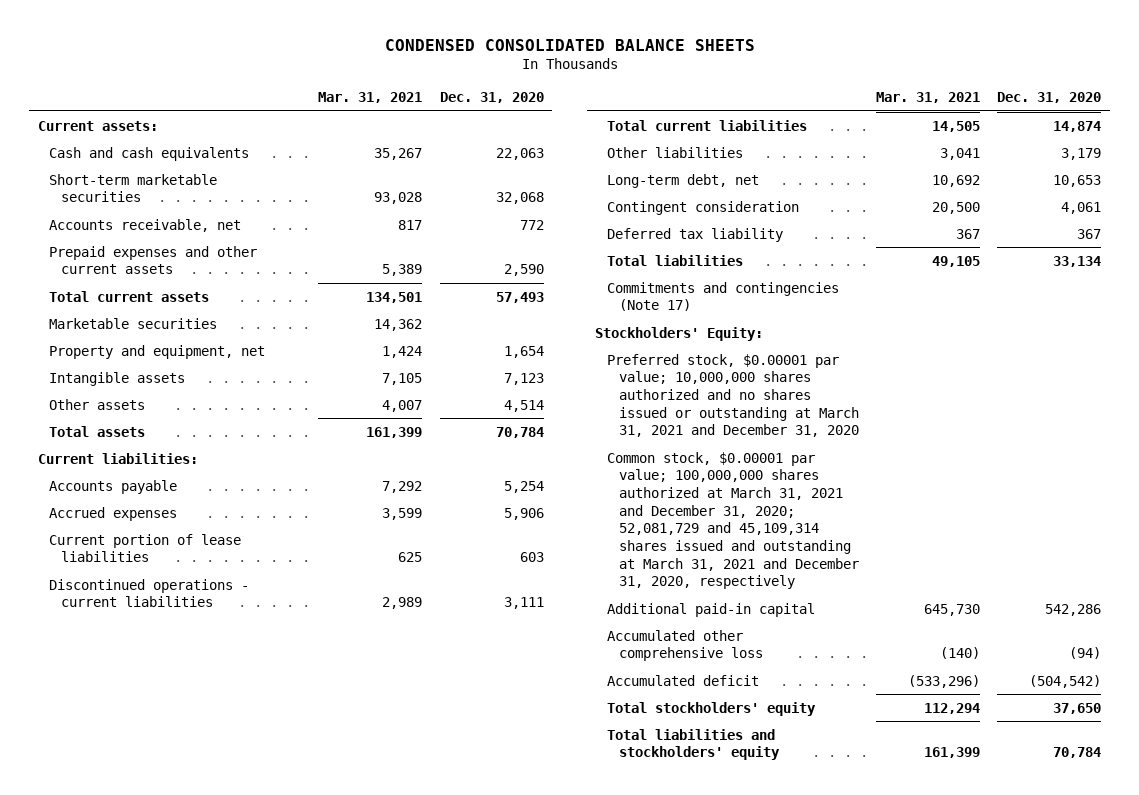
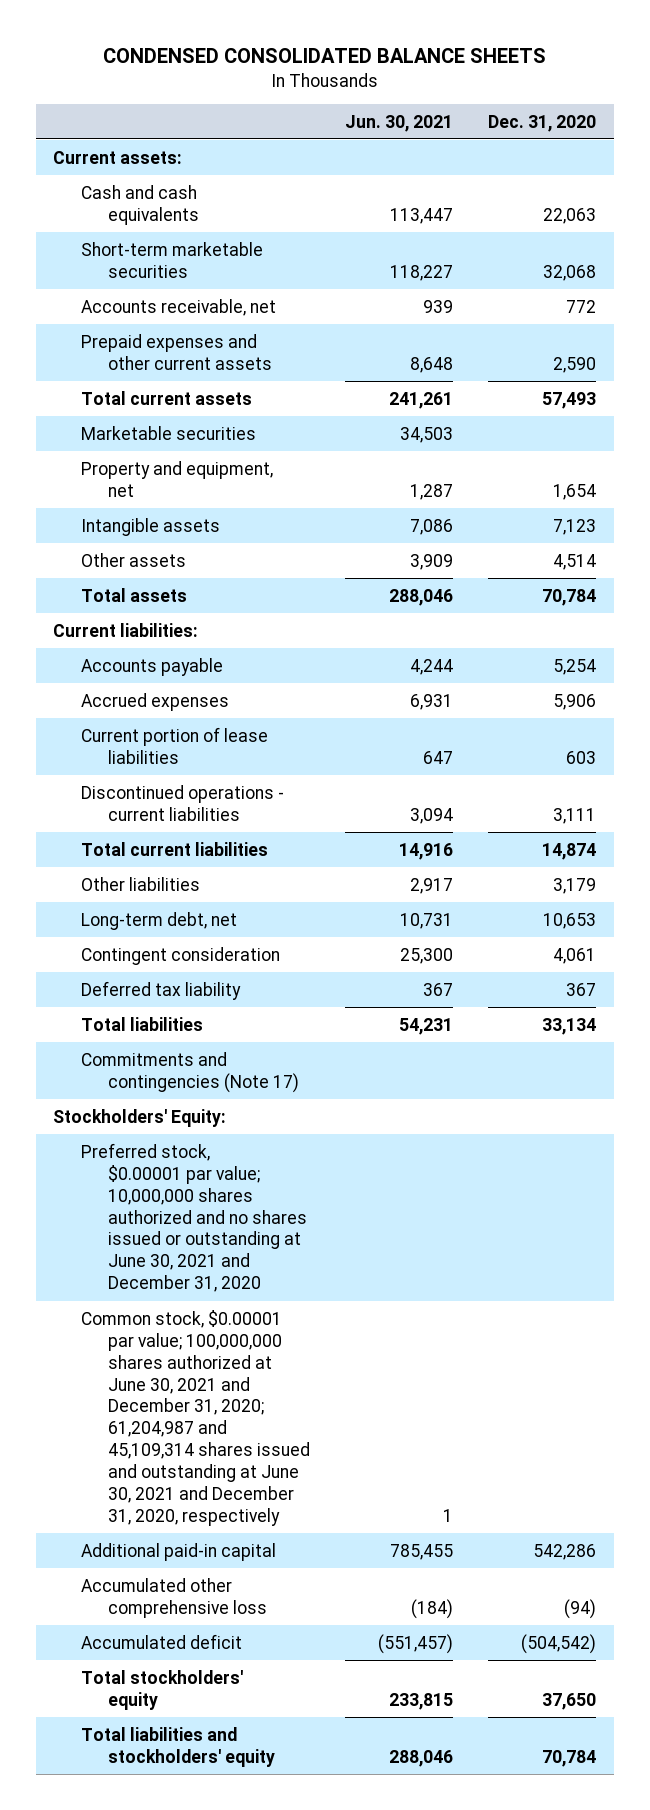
[318,91,423,103] Mar. 31, 2021 -> none
none -> [344,114,453,132] Jun. 30, 2021
[607,353,859,438] Preferred stock, $0.00001 par value; 10,000,000 shares authorized and no shares issued or outstanding at March 31, 2021 and December 31, 2020 -> [80,1142,307,1293] Preferred stock, $0.00001 par value; 10,000,000 shares authorized and no shares issued or outstanding at June 30, 2021 and December 31, 2020
[607,451,859,590] Common stock, $0.00001 par value; 100,000,000 shares authorized at March 31, 2021 and December 31, 2020; 52,081,729 and 45,109,314 shares issued and outstanding at March 31, 2021 and December 31, 2020, respectively -> [80,1309,310,1527] Common stock, $0.00001 par value; 100,000,000 shares authorized at June 30, 2021 and December 31, 2020; 61,204,987 and 45,109,314 shares issued and outstanding at June 30, 2021 and December 31, 2020, respectively

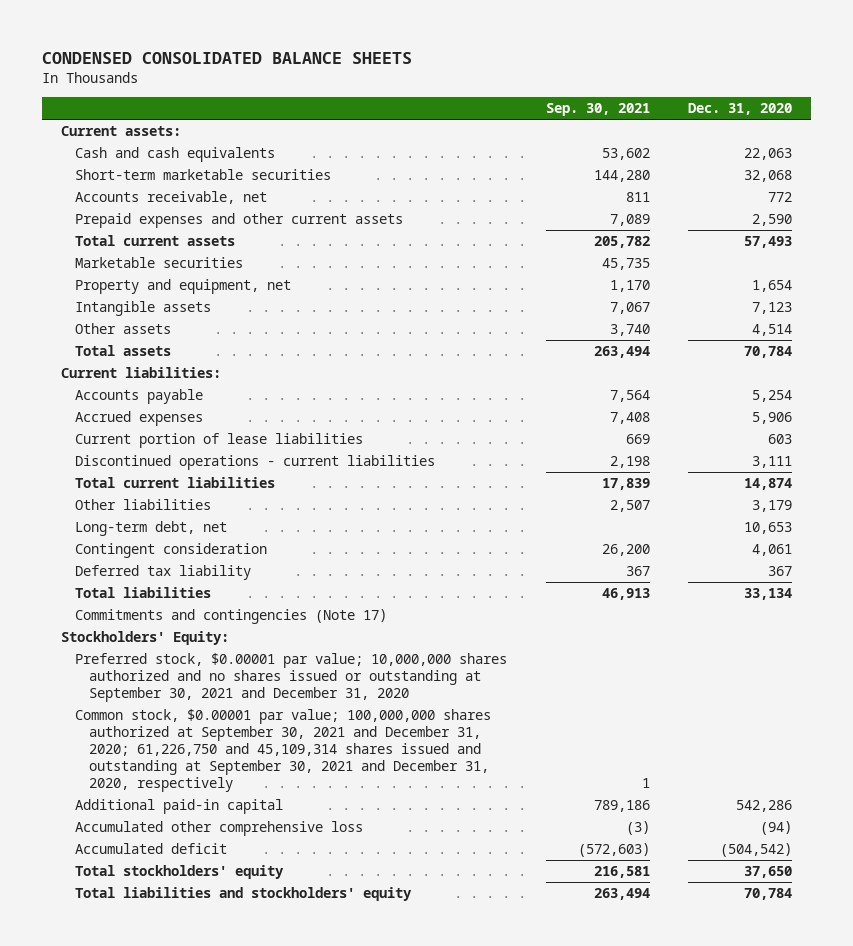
[344,114,453,132] Jun. 30, 2021 -> none
none -> [545,103,650,117] Sep. 30, 2021
[80,1142,307,1293] Preferred stock, $0.00001 par value; 10,000,000 shares authorized and no shares issued or outstanding at June 30, 2021 and December 31, 2020 -> [75,653,508,703] Preferred stock, $0.00001 par value; 10,000,000 shares authorized and no shares issued or outstanding at September 30, 2021 and December 31, 2020
[80,1309,310,1527] Common stock, $0.00001 par value; 100,000,000 shares authorized at June 30, 2021 and December 31, 2020; 61,204,987 and 45,109,314 shares issued and outstanding at June 30, 2021 and December 31, 2020, respectively -> [75,709,492,793] Common stock, $0.00001 par value; 100,000,000 shares authorized at September 30, 2021 and December 31, 2020; 61,226,750 and 45,109,314 shares issued and outstanding at September 30, 2021 and December 31, 2020, respectively

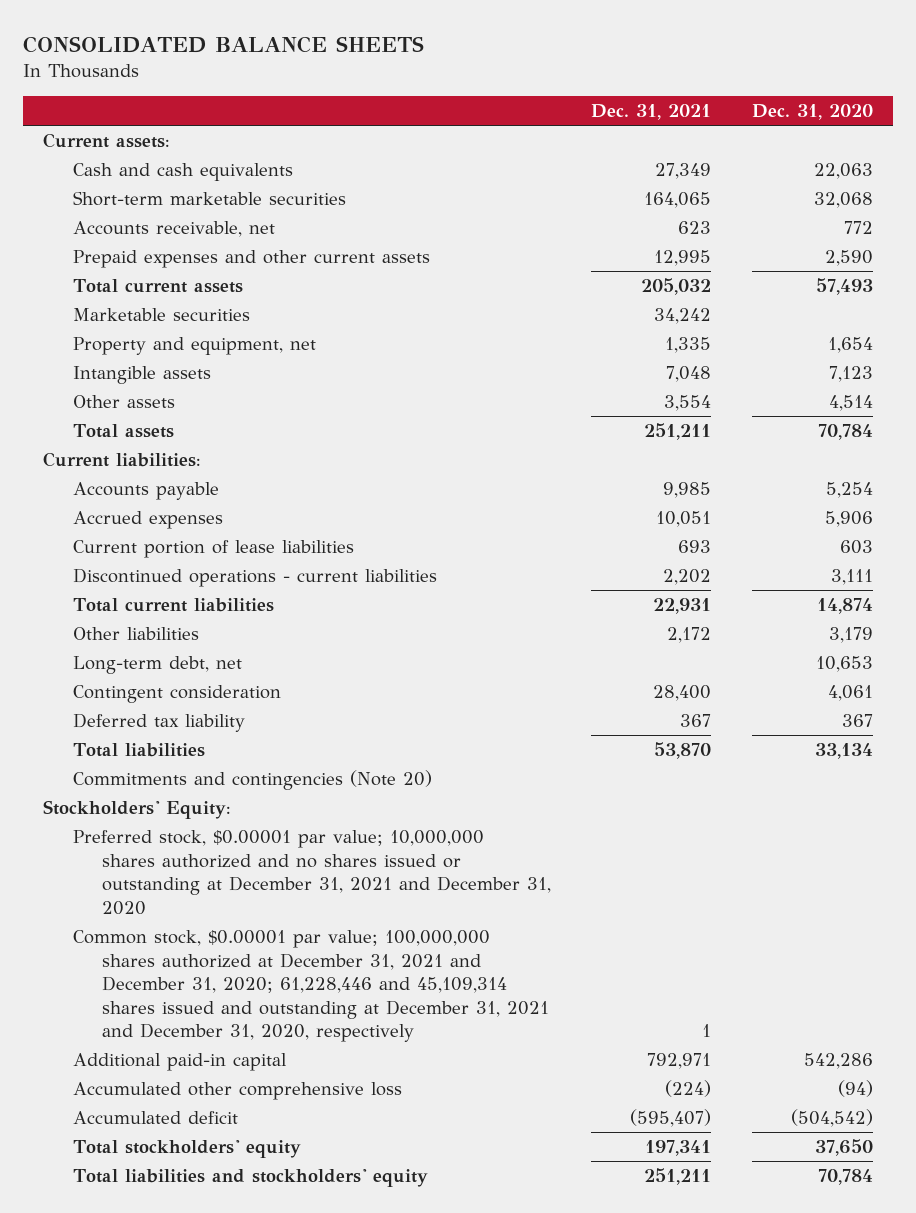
[41,51,412,64] CONDENSED CONSOLIDATED BALANCE SHEETS -> [22,35,424,53] CONSOLIDATED BALANCE SHEETS
[545,103,650,117] Sep. 30, 2021 -> none
none -> [591,103,712,120] Dec. 31, 2021
[75,609,388,625] Commitments and contingencies (Note 17) -> [72,770,432,791] Commitments and contingencies (Note 20)
[75,653,508,703] Preferred stock, $0.00001 par value; 10,000,000 shares authorized and no shares issued or outstanding at September 30, 2021 and December 31, 2020 -> [72,830,552,915] Preferred stock, $0.00001 par value; 10,000,000 shares authorized and no shares issued or outstanding at December 31, 2021 and December 31, 2020
[75,709,492,793] Common stock, $0.00001 par value; 100,000,000 shares authorized at September 30, 2021 and December 31, 2020; 61,226,750 and 45,109,314 shares issued and outstanding at September 30, 2021 and December 31, 2020, respectively -> [72,930,550,1043] Common stock, $0.00001 par value; 100,000,000 shares authorized at December 31, 2021 and December 31, 2020; 61,228,446 and 45,109,314 shares issued and outstanding at December 31, 2021 and December 31, 2020, respectively

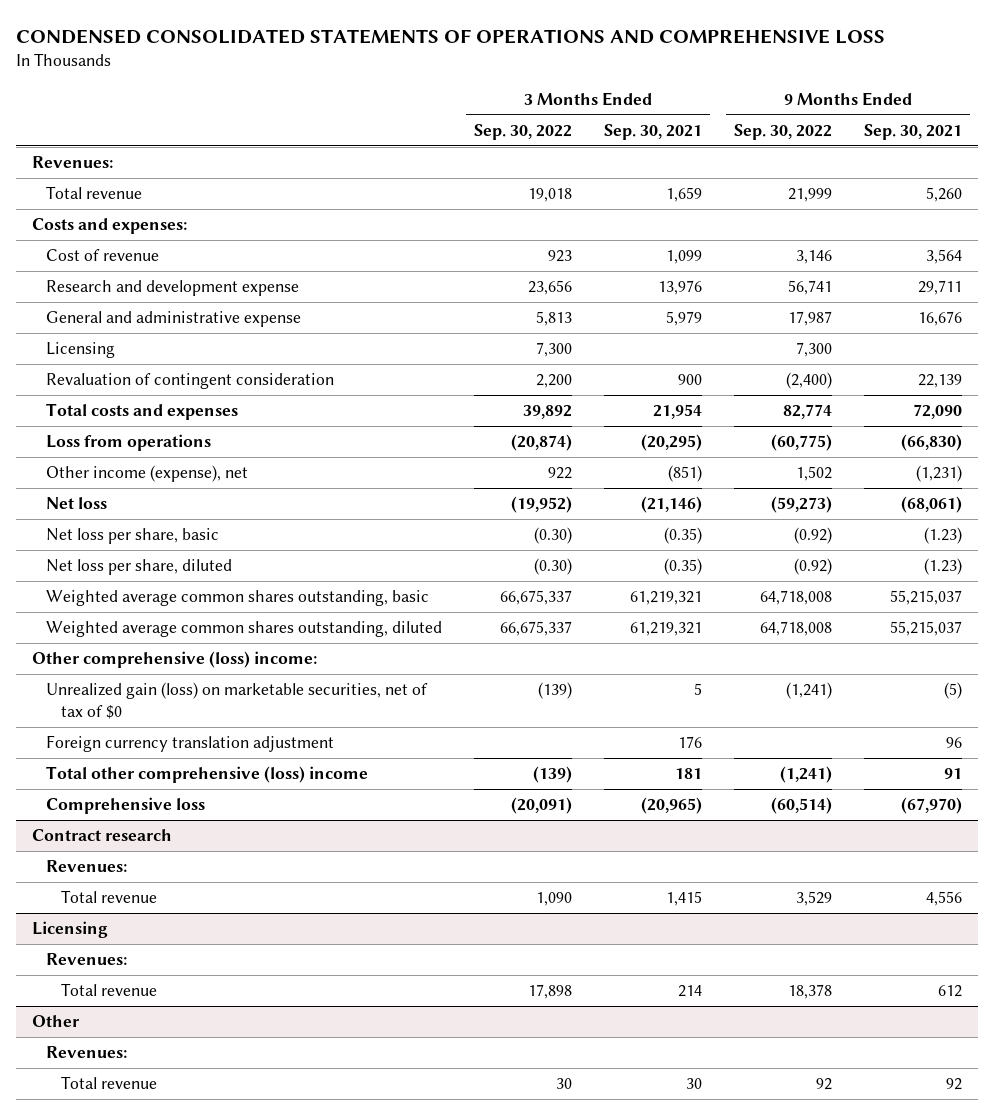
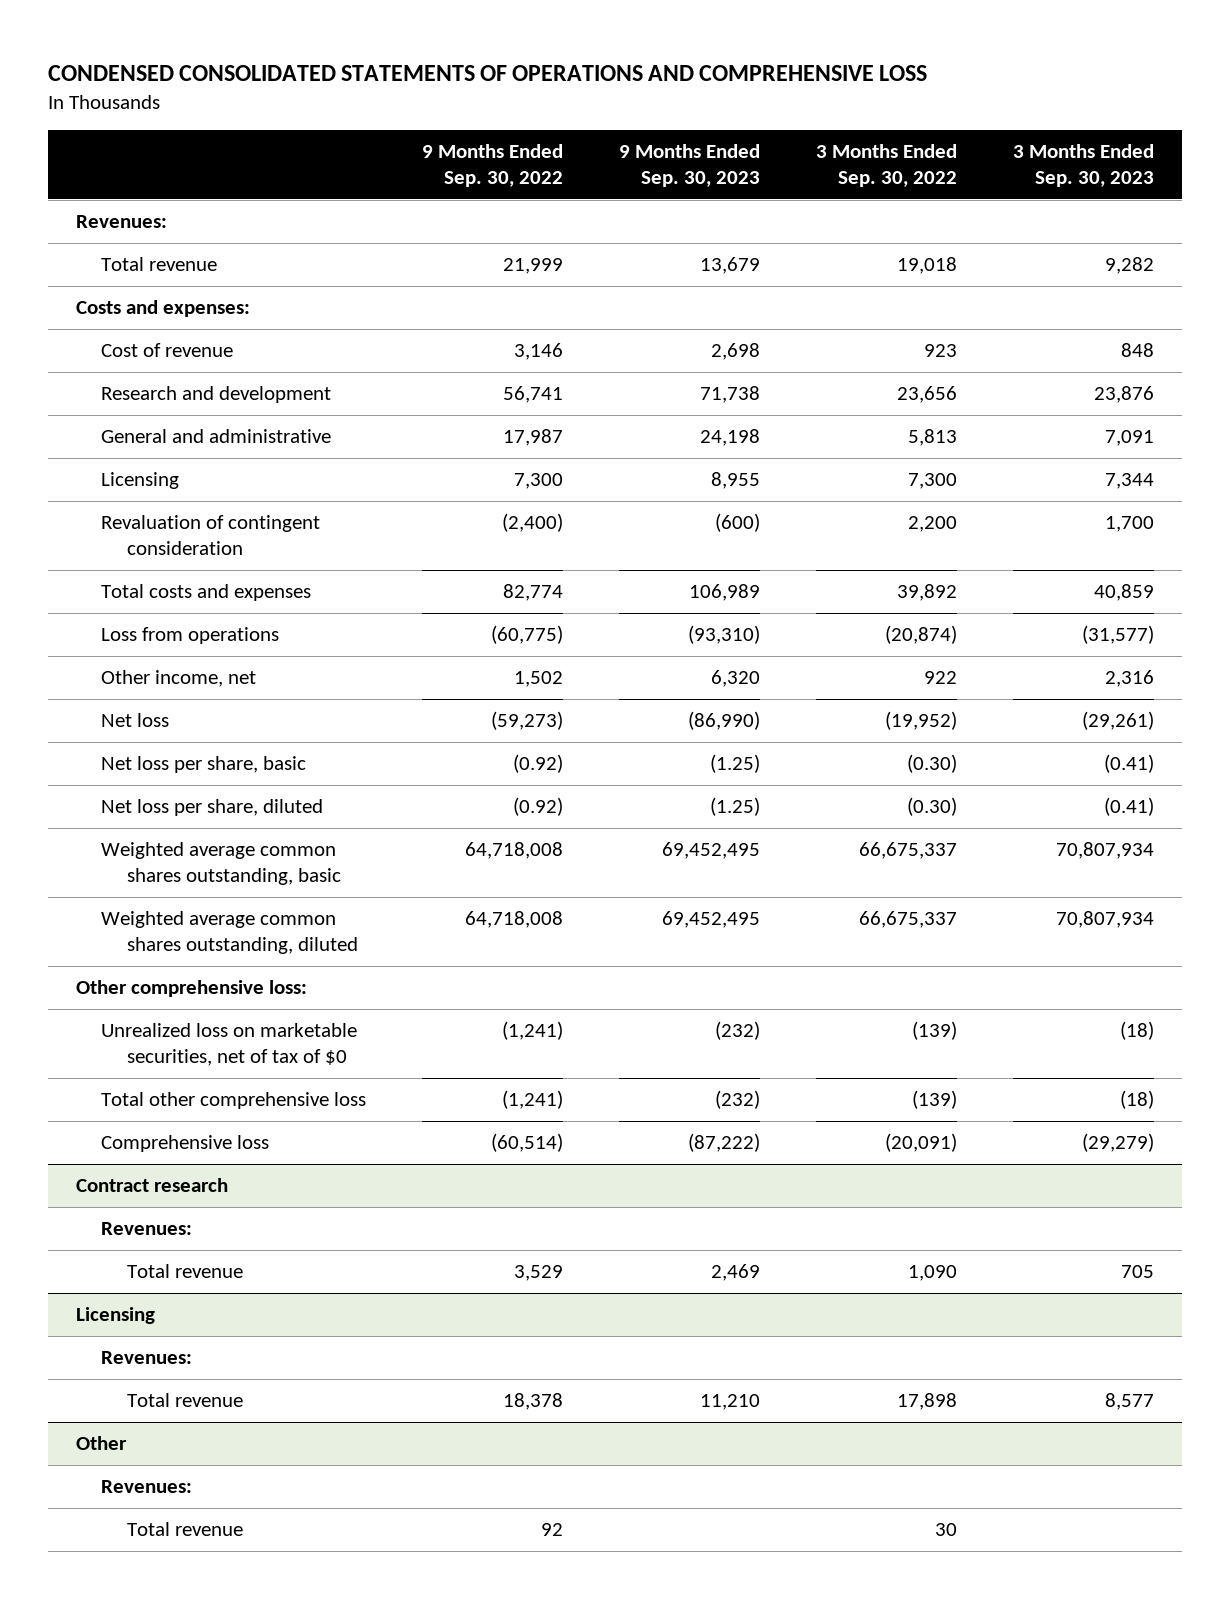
[604,123,703,140] Sep. 30, 2021 -> none
[863,123,962,140] Sep. 30, 2021 -> none
none -> [619,144,761,188] 9 Months Ended Sep. 30, 2023
none -> [1012,144,1154,188] 3 Months Ended Sep. 30, 2023
[46,280,300,297] Research and development expense -> [101,386,332,404] Research and development
[46,311,302,328] General and administrative expense -> [101,429,332,444] General and administrative
[46,465,249,483] Other income (expense), net -> [101,670,257,688] Other income, net
[46,735,335,753] Foreign currency translation adjustment -> none
[31,651,317,669] Other comprehensive (loss) income: -> [76,980,308,998] Other comprehensive loss:
[46,682,429,719] Unrealized gain (loss) on marketable securities, net of tax of $0 -> [101,1023,358,1067] Unrealized loss on marketable securities, net of tax of $0
[46,766,369,784] Total other comprehensive (loss) income -> [101,1092,367,1110] Total other comprehensive loss

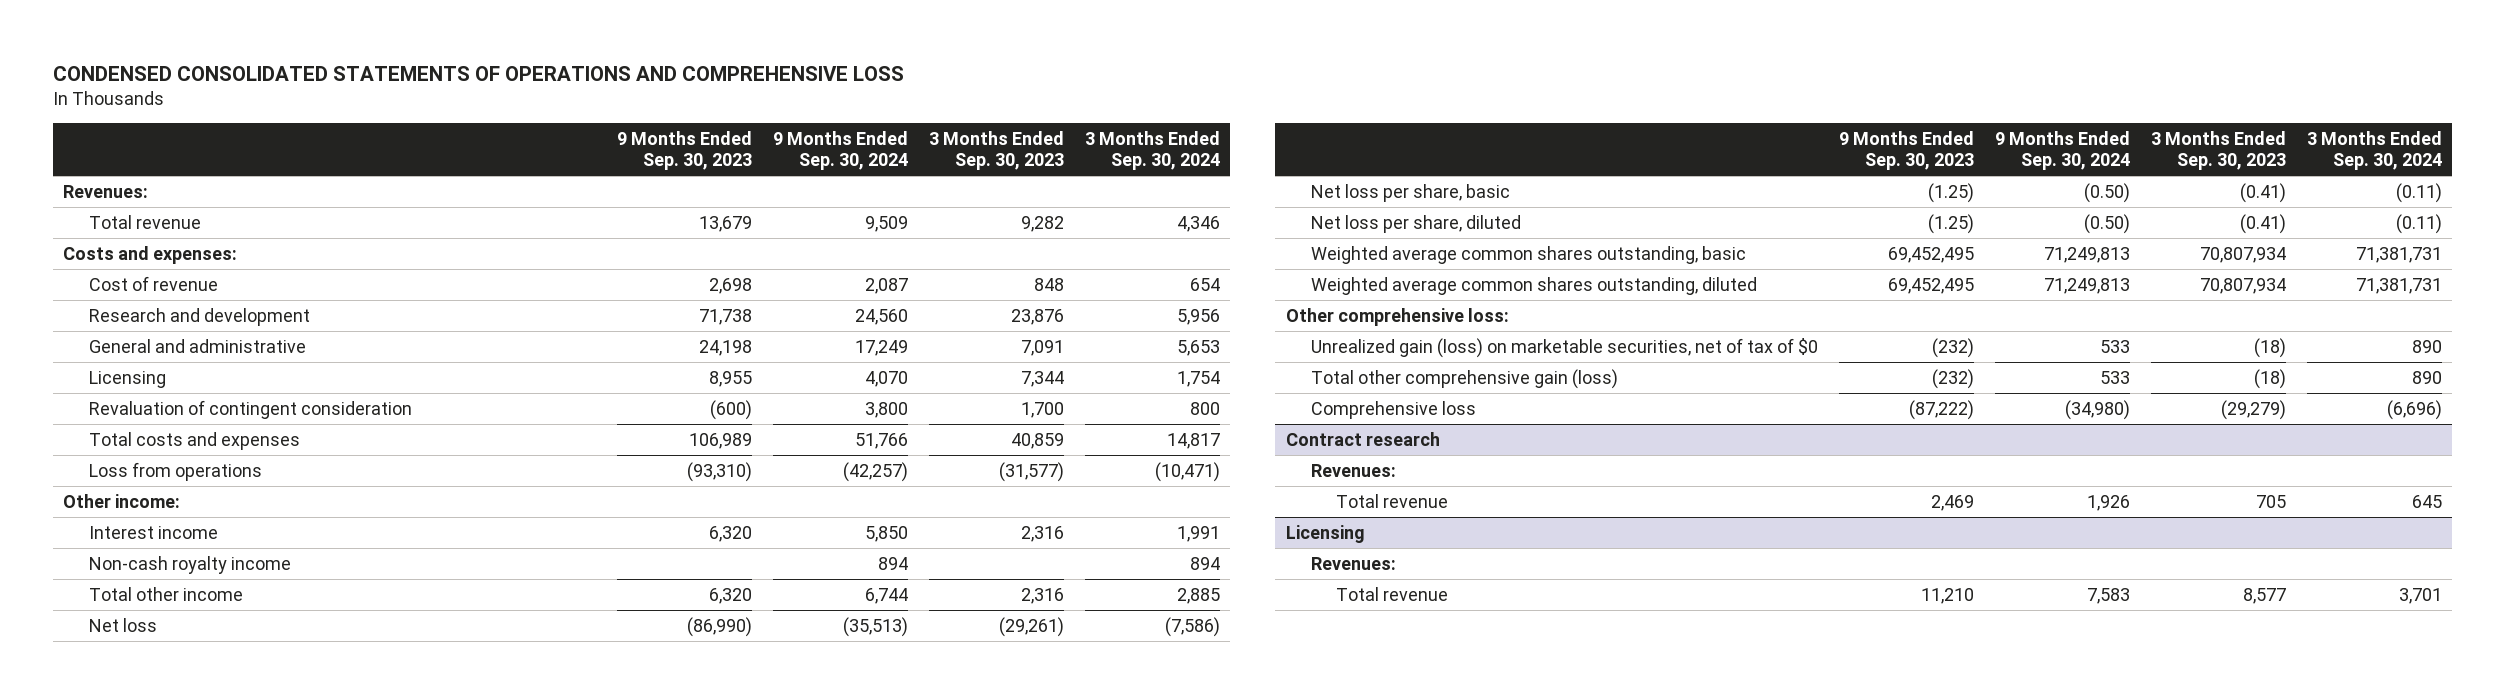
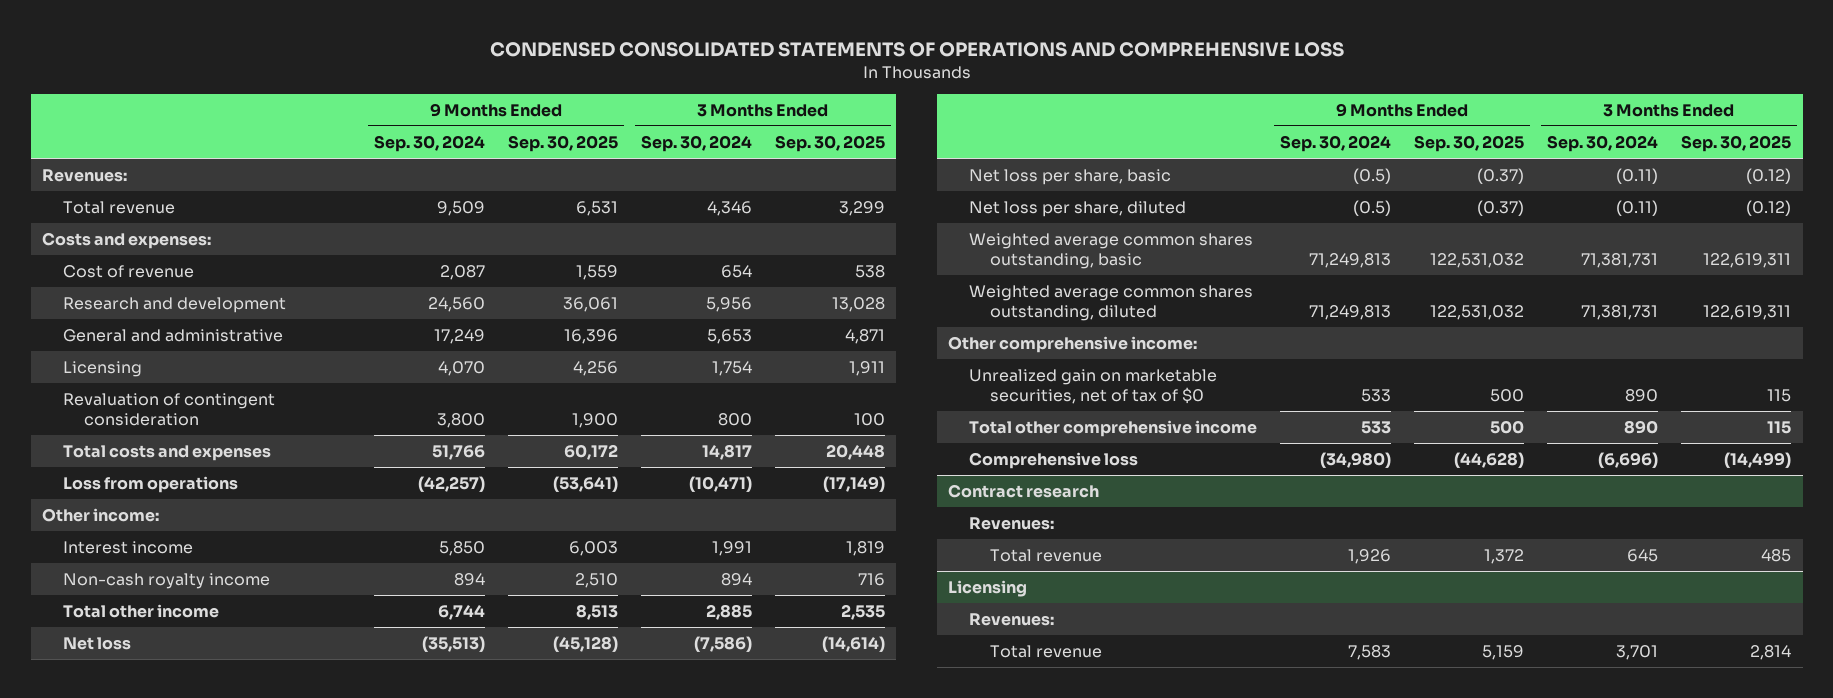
[616,131,752,170] 9 Months Ended Sep. 30, 2023 -> none
[928,131,1064,170] 3 Months Ended Sep. 30, 2023 -> none
none -> [508,134,619,152] Sep. 30, 2025
none -> [774,134,885,152] Sep. 30, 2025
[2083,183,2130,204] (0.50) -> [1353,167,1392,184] (0.5)
[2083,214,2130,235] (0.50) -> [1353,199,1392,216] (0.5)
[1285,308,1509,327] Other comprehensive loss: -> [948,335,1198,353] Other comprehensive income:
[1310,338,1818,359] Unrealized gain (loss) on marketable securities, net of tax of $0 -> [969,368,1218,405] Unrealized gain on marketable securities, net of tax of $0
[1310,369,1618,390] Total other comprehensive gain (loss) -> [969,419,1258,437] Total other comprehensive income

